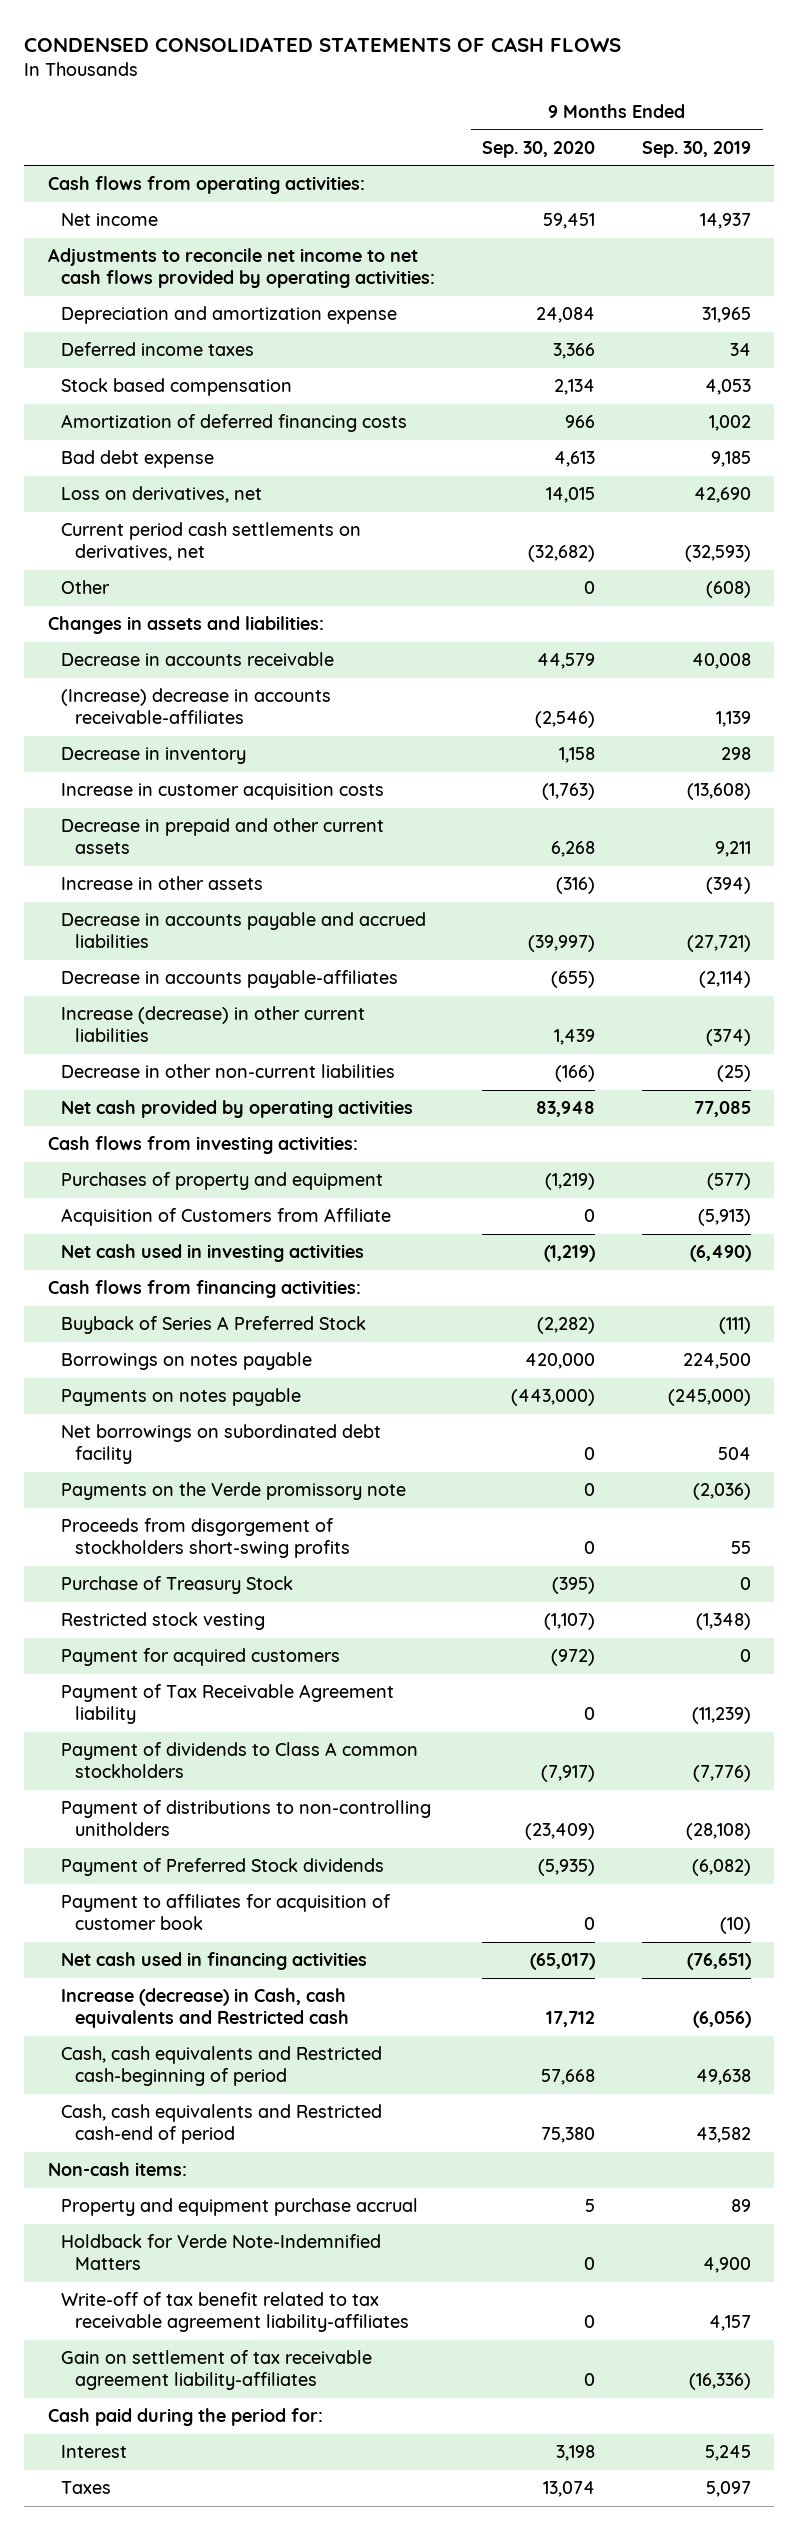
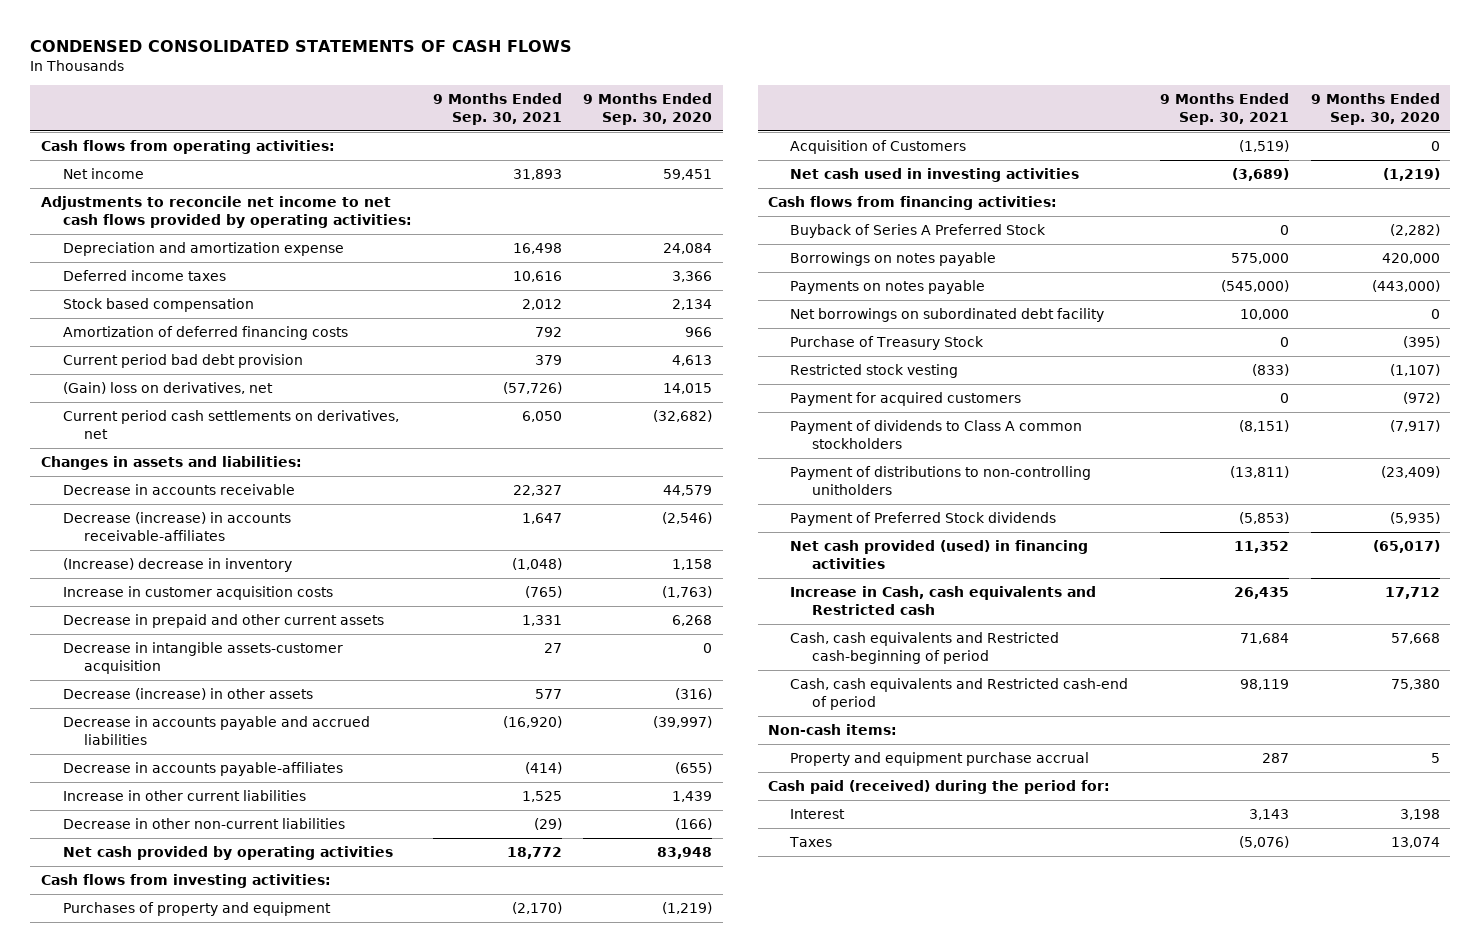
[641,140,751,158] Sep. 30, 2019 -> none
none -> [432,93,562,125] 9 Months Ended Sep. 30, 2021
[61,450,215,469] Bad debt expense -> [62,354,303,369] Current period bad debt provision
[61,486,263,504] Loss on derivatives, net -> [62,382,273,395] (Gain) loss on derivatives, net
[61,580,111,595] Other -> none
[61,688,332,725] (Increase) decrease in accounts receivable-affiliates -> [62,512,291,542] Decrease (increase) in accounts receivable-affiliates
[61,747,247,765] Decrease in inventory -> [62,558,292,573] (Increase) decrease in inventory
none -> [62,642,343,675] Decrease in intangible assets-customer acquisition
[61,876,264,891] Increase in other assets -> [62,688,313,701] Decrease (increase) in other assets
[61,1006,366,1043] Increase (decrease) in other current liabilities -> [62,790,306,802] Increase in other current liabilities
[61,1208,392,1227] Acquisition of Customers from Affiliate -> [790,140,967,155] Acquisition of Customers
[61,1482,407,1501] Payments on the Verde promissory note -> none
[61,1518,351,1559] Proceeds from disgorgement of stockholders short-swing profits -> none
[61,1684,395,1725] Payment of Tax Receivable Agreement liability -> none
[61,1894,392,1931] Payment to affiliates for acquisition of customer book -> none
[61,1952,368,1971] Net cash used in financing activities -> [790,540,1089,570] Net cash provided (used) in financing activities
[61,1988,350,2029] Increase (decrease) in Cash, cash equivalents and Restricted cash -> [790,586,1097,616] Increase in Cash, cash equivalents and Restricted cash
[61,2234,382,2271] Holdback for Verde Note-Indemnified Matters -> none
[61,2292,410,2333] Write-off of tax benefit related to tax receivable agreement liability-affiliates -> none
[61,2350,373,2391] Gain on settlement of tax receivable agreement liability-affiliates -> none
[47,2408,323,2427] Cash paid during the period for: -> [768,780,1111,795] Cash paid (received) during the period for:

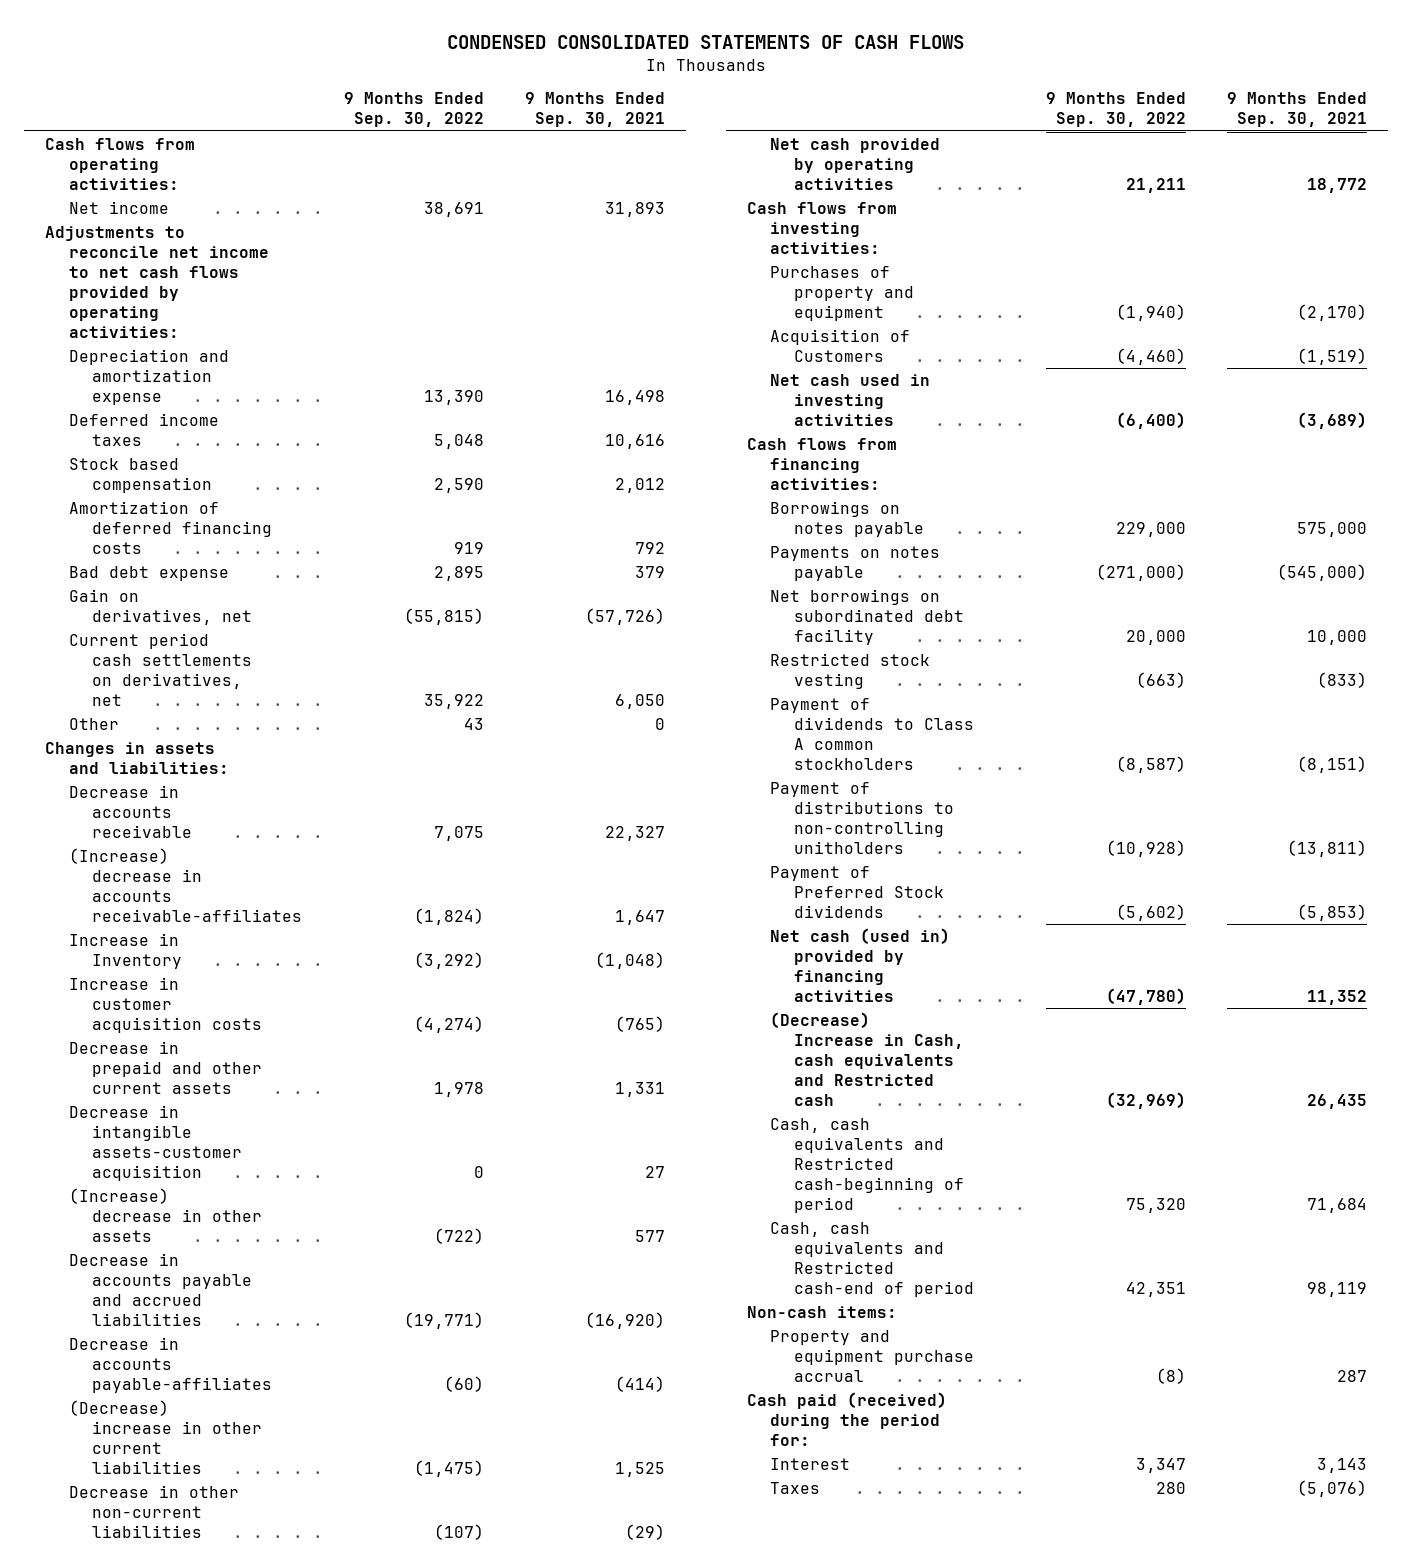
[583,93,713,125] 9 Months Ended Sep. 30, 2020 -> none
none -> [343,92,484,128] 9 Months Ended Sep. 30, 2022
[62,354,303,369] Current period bad debt provision -> [68,565,229,581] Bad debt expense
[62,382,273,395] (Gain) loss on derivatives, net -> [68,588,253,625] Gain on derivatives, net
none -> [68,717,119,730] Other
[62,512,291,542] Decrease (increase) in accounts receivable-affiliates -> [68,847,303,923] (Increase) decrease in accounts receivable-affiliates
[62,558,292,573] (Increase) decrease in inventory -> [68,932,183,969] Increase in Inventory
[62,688,313,701] Decrease (increase) in other assets -> [68,1187,263,1242] (Increase) decrease in other assets
[62,790,306,802] Increase in other current liabilities -> [68,1399,263,1475] (Decrease) increase in other current liabilities
[790,224,1047,239] Buyback of Series A Preferred Stock -> none
[790,336,985,351] Purchase of Treasury Stock -> none
[790,392,1022,407] Payment for acquired customers -> none
[790,540,1089,570] Net cash provided (used) in financing activities -> [770,927,951,1003] Net cash (used in) provided by financing activities
[790,586,1097,616] Increase in Cash, cash equivalents and Restricted cash -> [770,1011,964,1107] (Decrease) Increase in Cash, cash equivalents and Restricted cash

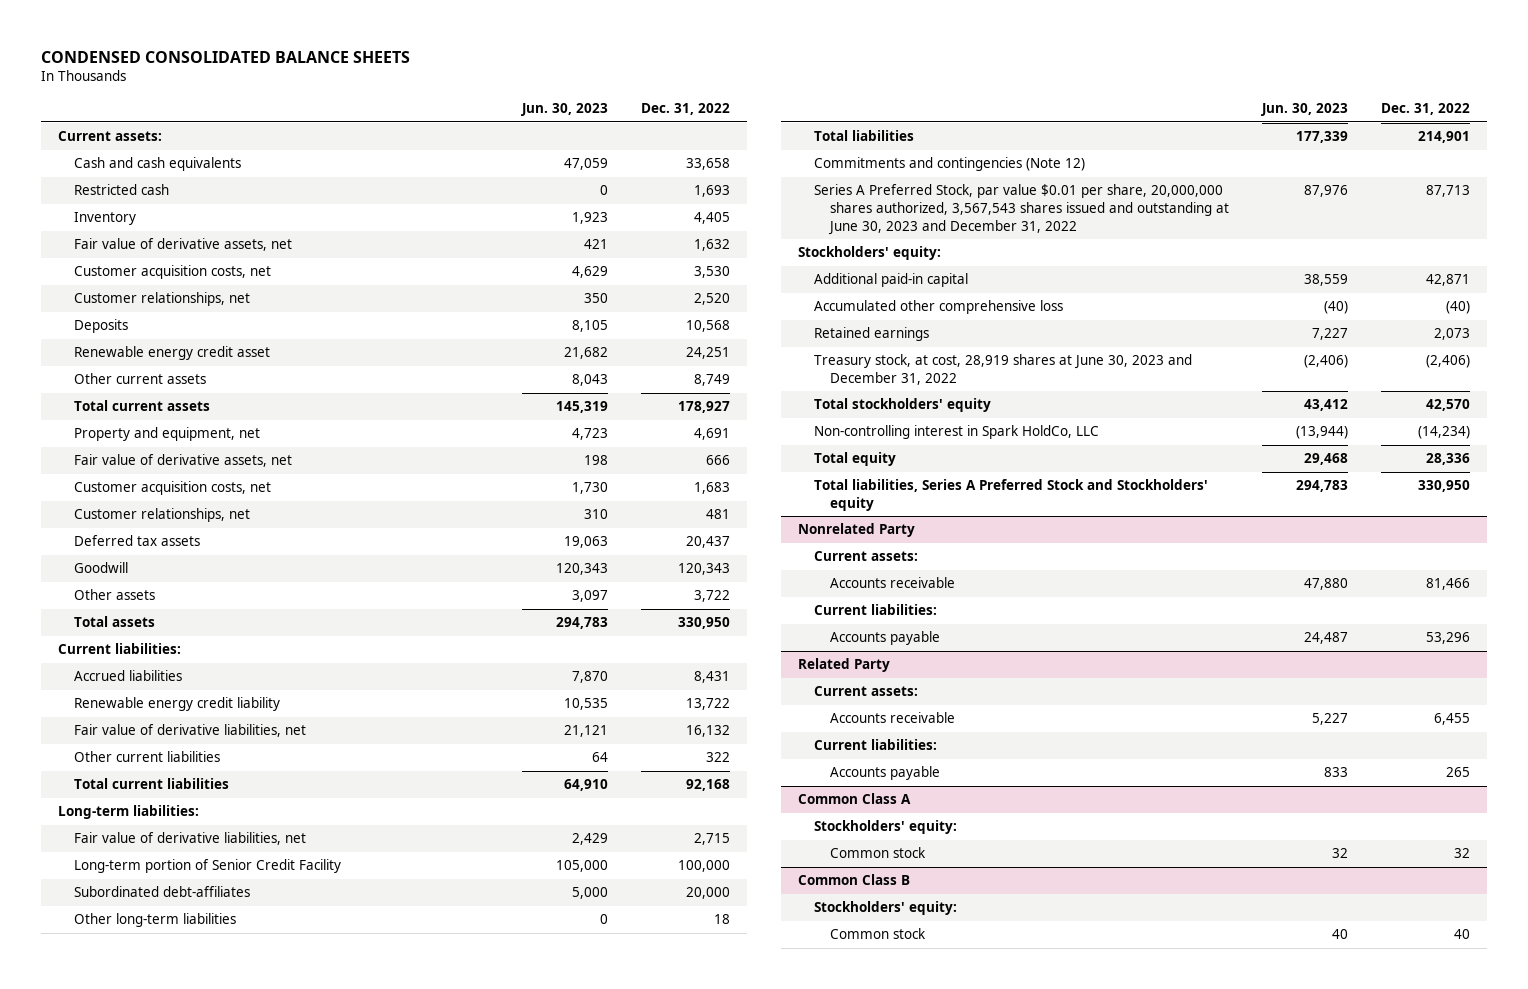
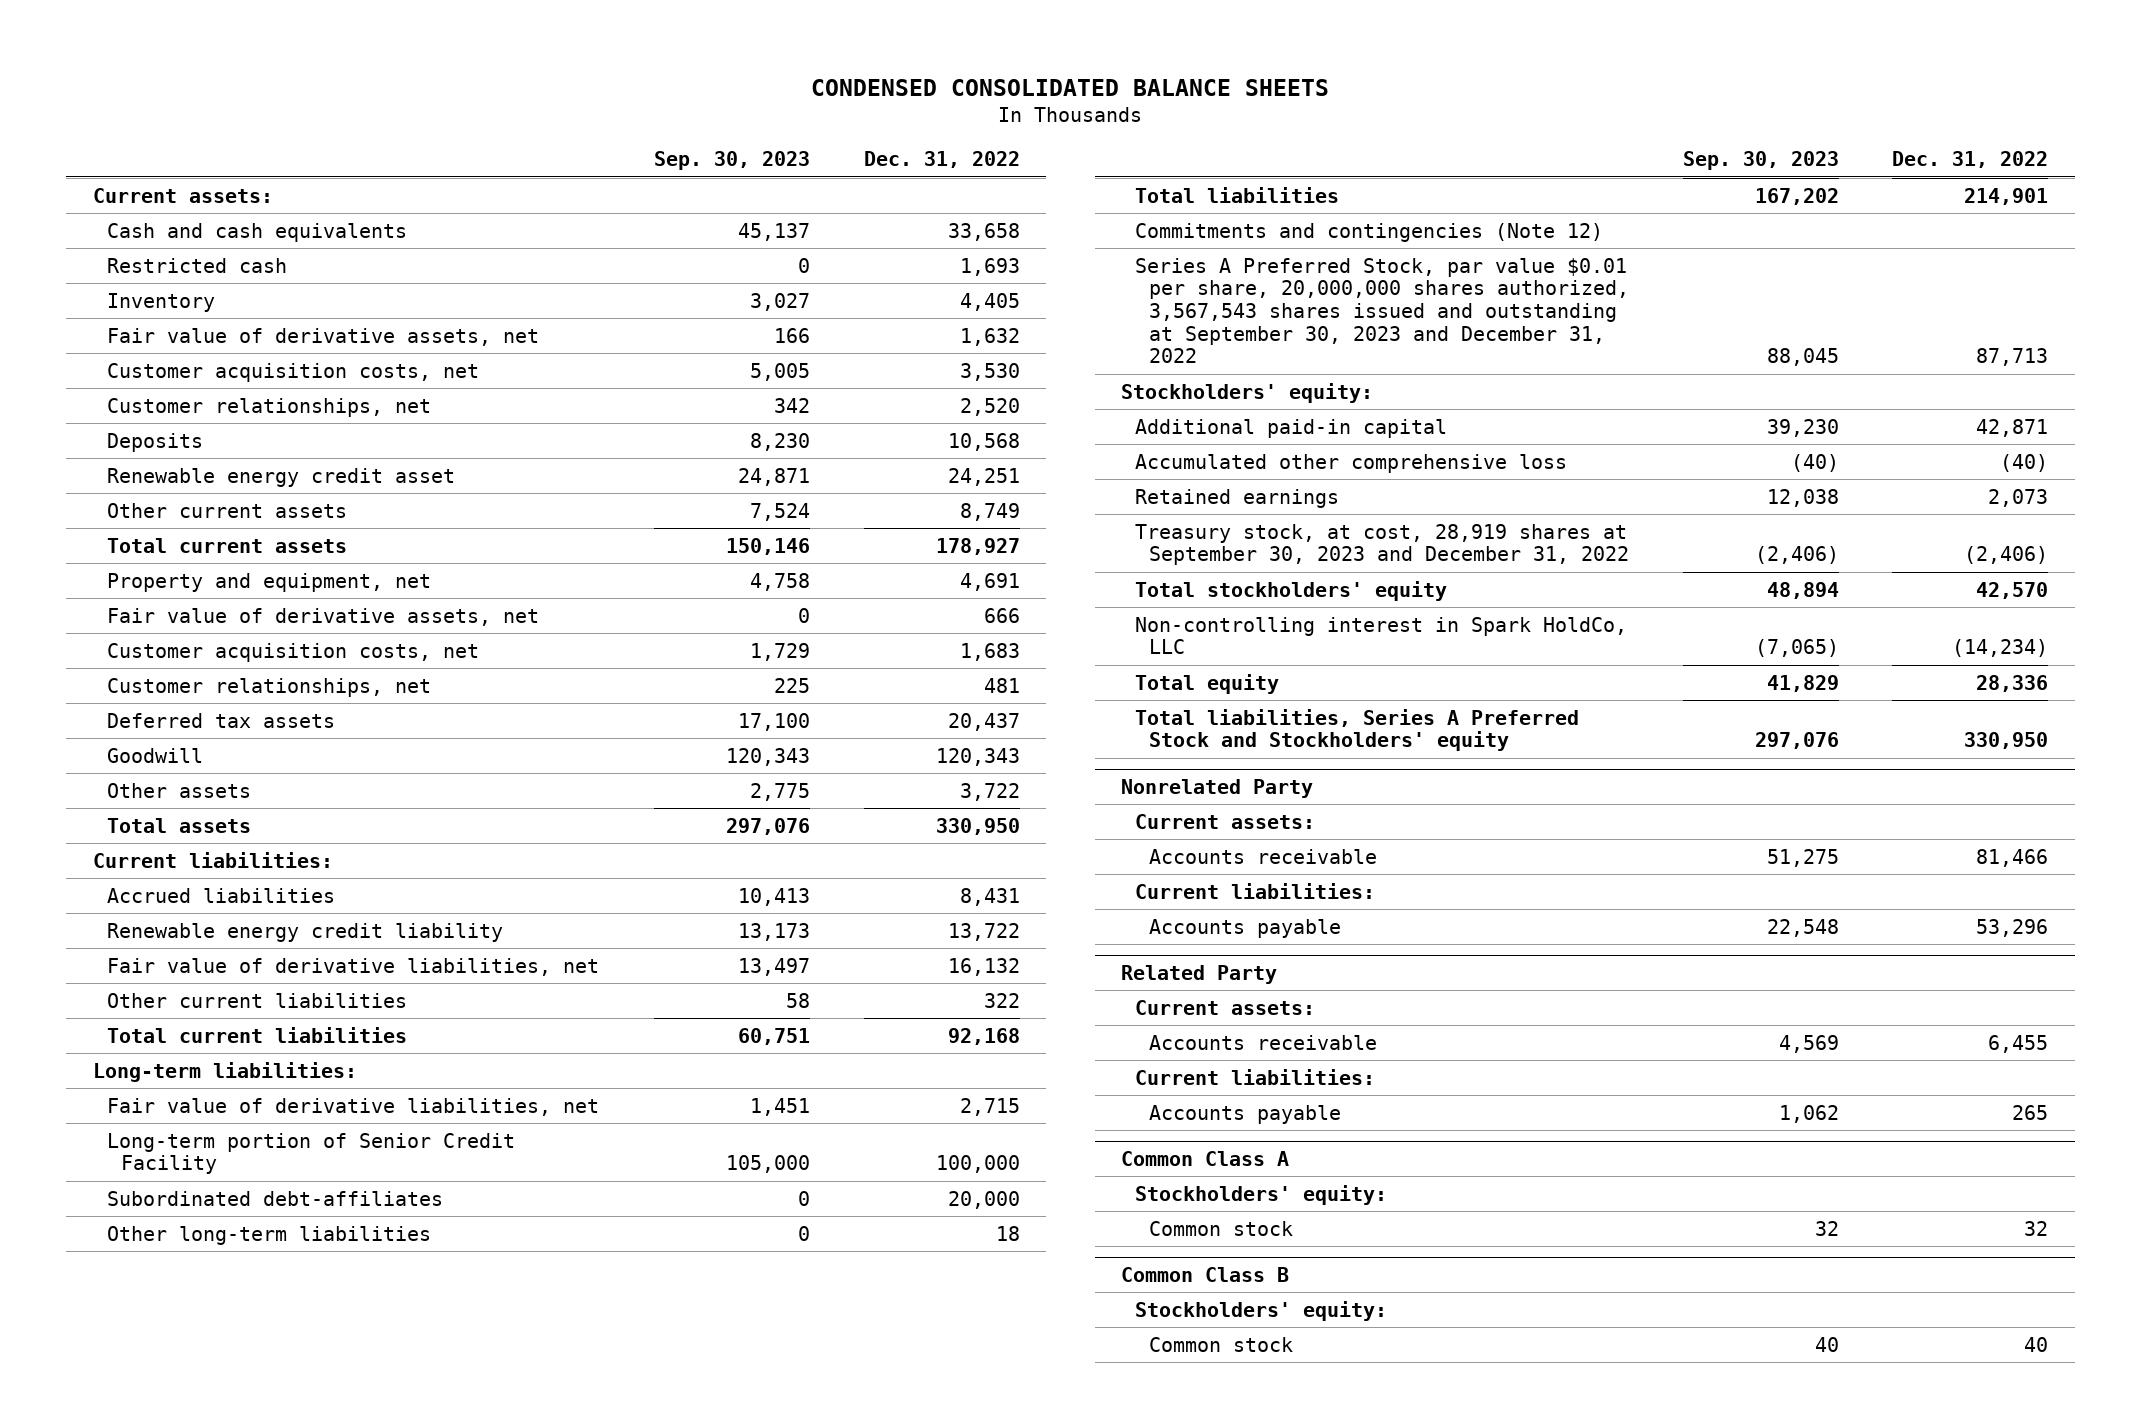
[520,103,608,117] Jun. 30, 2023 -> none
none -> [654,151,811,171] Sep. 30, 2023
[813,184,1229,235] Series A Preferred Stock, par value $0.01 per share, 20,000,000 shares authorized, 3,567,543 shares issued and outstanding at June 30, 2023 and December 31, 2022 -> [1135,257,1630,364] Series A Preferred Stock, par value $0.01 per share, 20,000,000 shares authorized, 3,567,543 shares issued and outstanding at September 30, 2023 and December 31, 2022
[813,354,1192,385] Treasury stock, at cost, 28,919 shares at June 30, 2023 and December 31, 2022 -> [1135,523,1630,566] Treasury stock, at cost, 28,919 shares at September 30, 2023 and December 31, 2022

